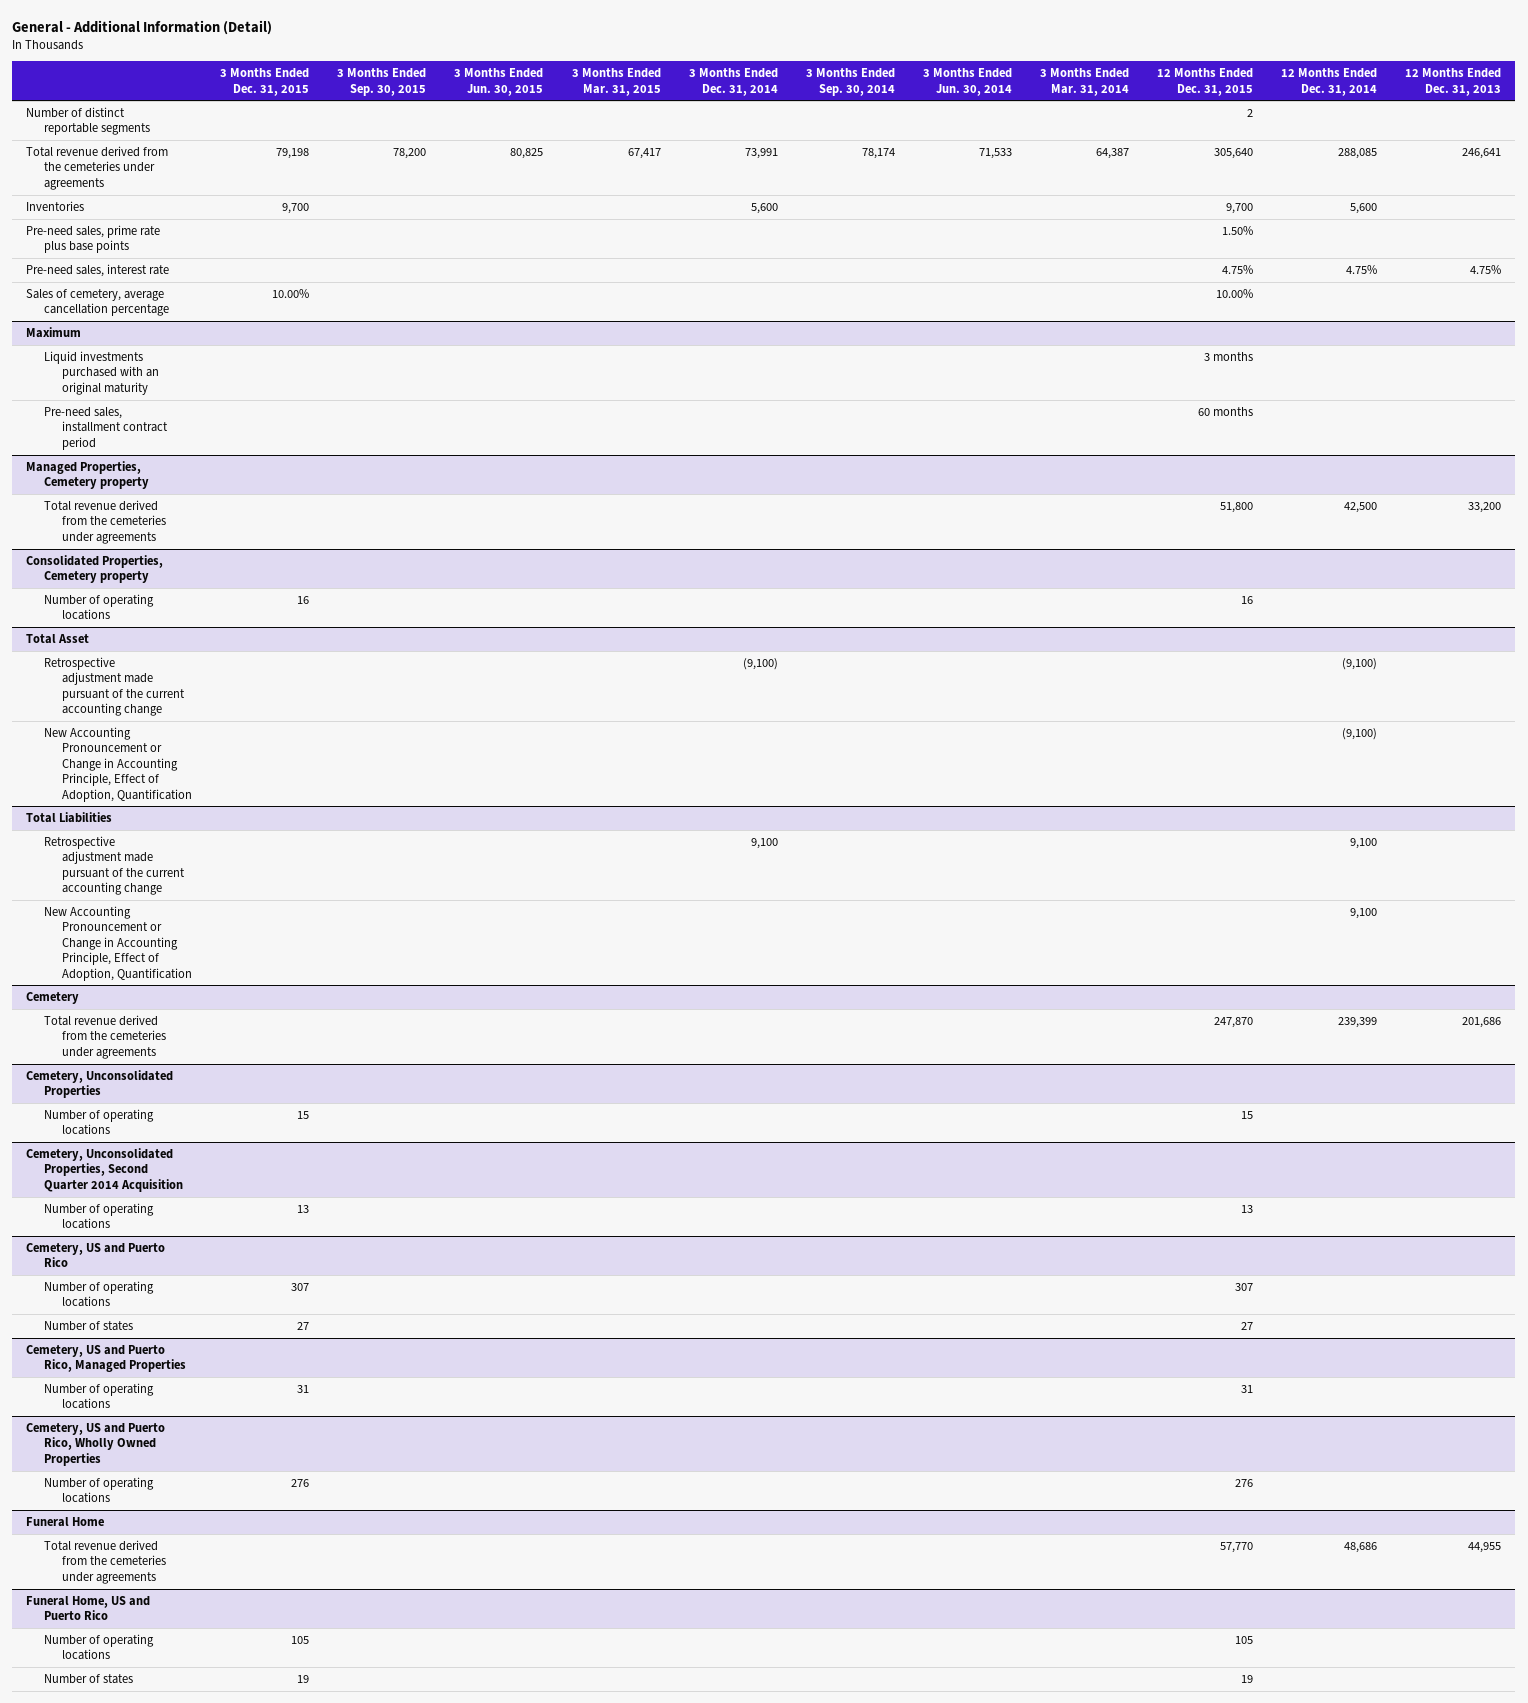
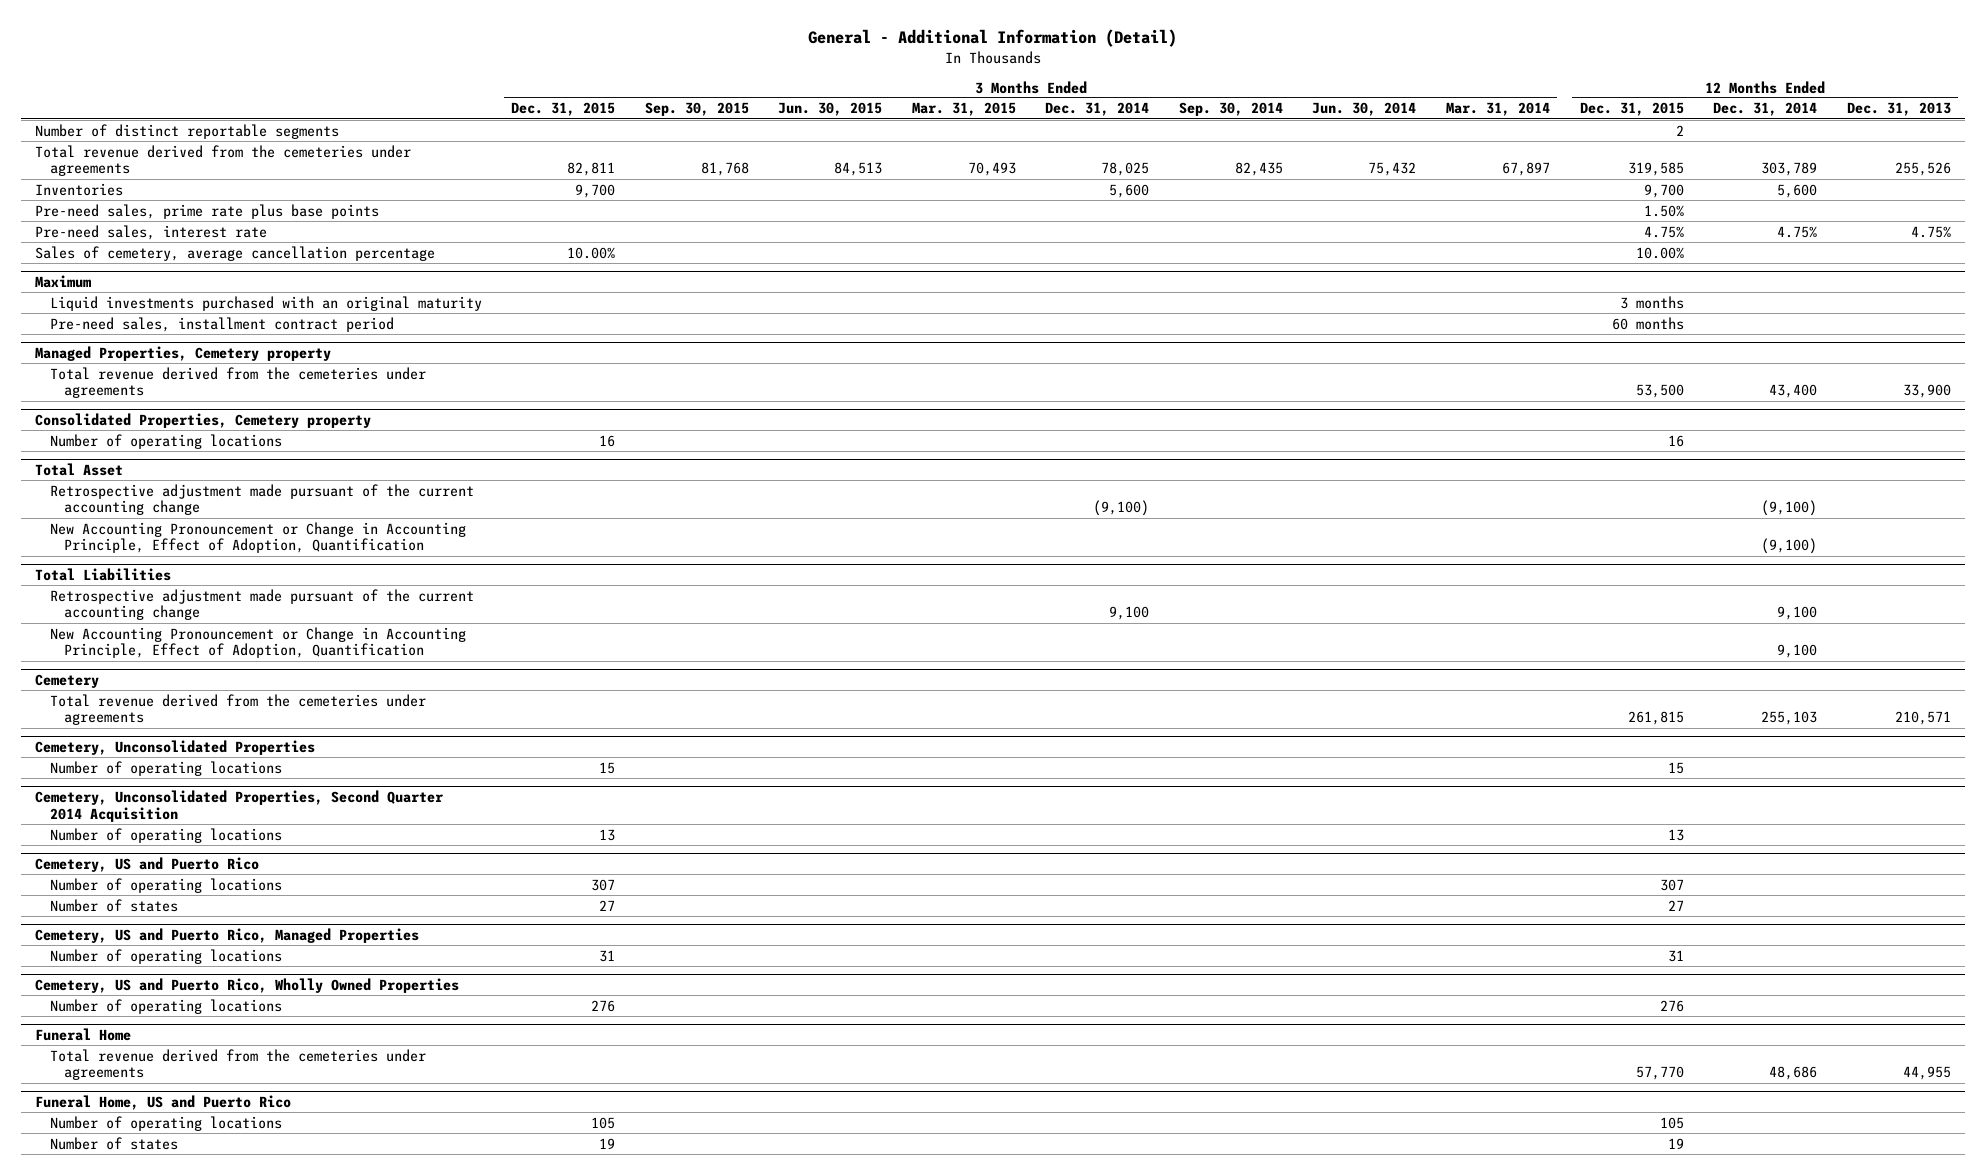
[276,147,310,159] 79,198 -> [567,162,616,177] 82,811
[393,147,427,159] 78,200 -> [700,162,749,177] 81,768
[510,147,544,159] 80,825 -> [834,162,883,177] 84,513
[627,147,661,159] 67,417 -> [967,162,1016,177] 70,493
[744,147,778,159] 73,991 -> [1101,162,1150,177] 78,025
[861,147,895,159] 78,174 -> [1234,162,1283,177] 82,435
[978,147,1012,159] 71,533 -> [1368,162,1417,177] 75,432
[1095,147,1129,159] 64,387 -> [1502,162,1551,177] 67,897
[1214,147,1254,159] 305,640 -> [1627,162,1684,177] 319,585
[1338,147,1378,159] 288,085 -> [1761,162,1818,177] 303,789
[1462,147,1502,159] 246,641 -> [1894,162,1951,177] 255,526
[1220,501,1254,513] 51,800 -> [1635,384,1684,399] 53,500
[1344,501,1378,513] 42,500 -> [1769,384,1818,399] 43,400
[1468,501,1502,513] 33,200 -> [1902,384,1951,399] 33,900
[1214,1016,1254,1028] 247,870 -> [1627,711,1684,726] 261,815
[1338,1016,1378,1028] 239,399 -> [1761,711,1818,726] 255,103
[1462,1016,1502,1028] 201,686 -> [1894,711,1951,726] 210,571

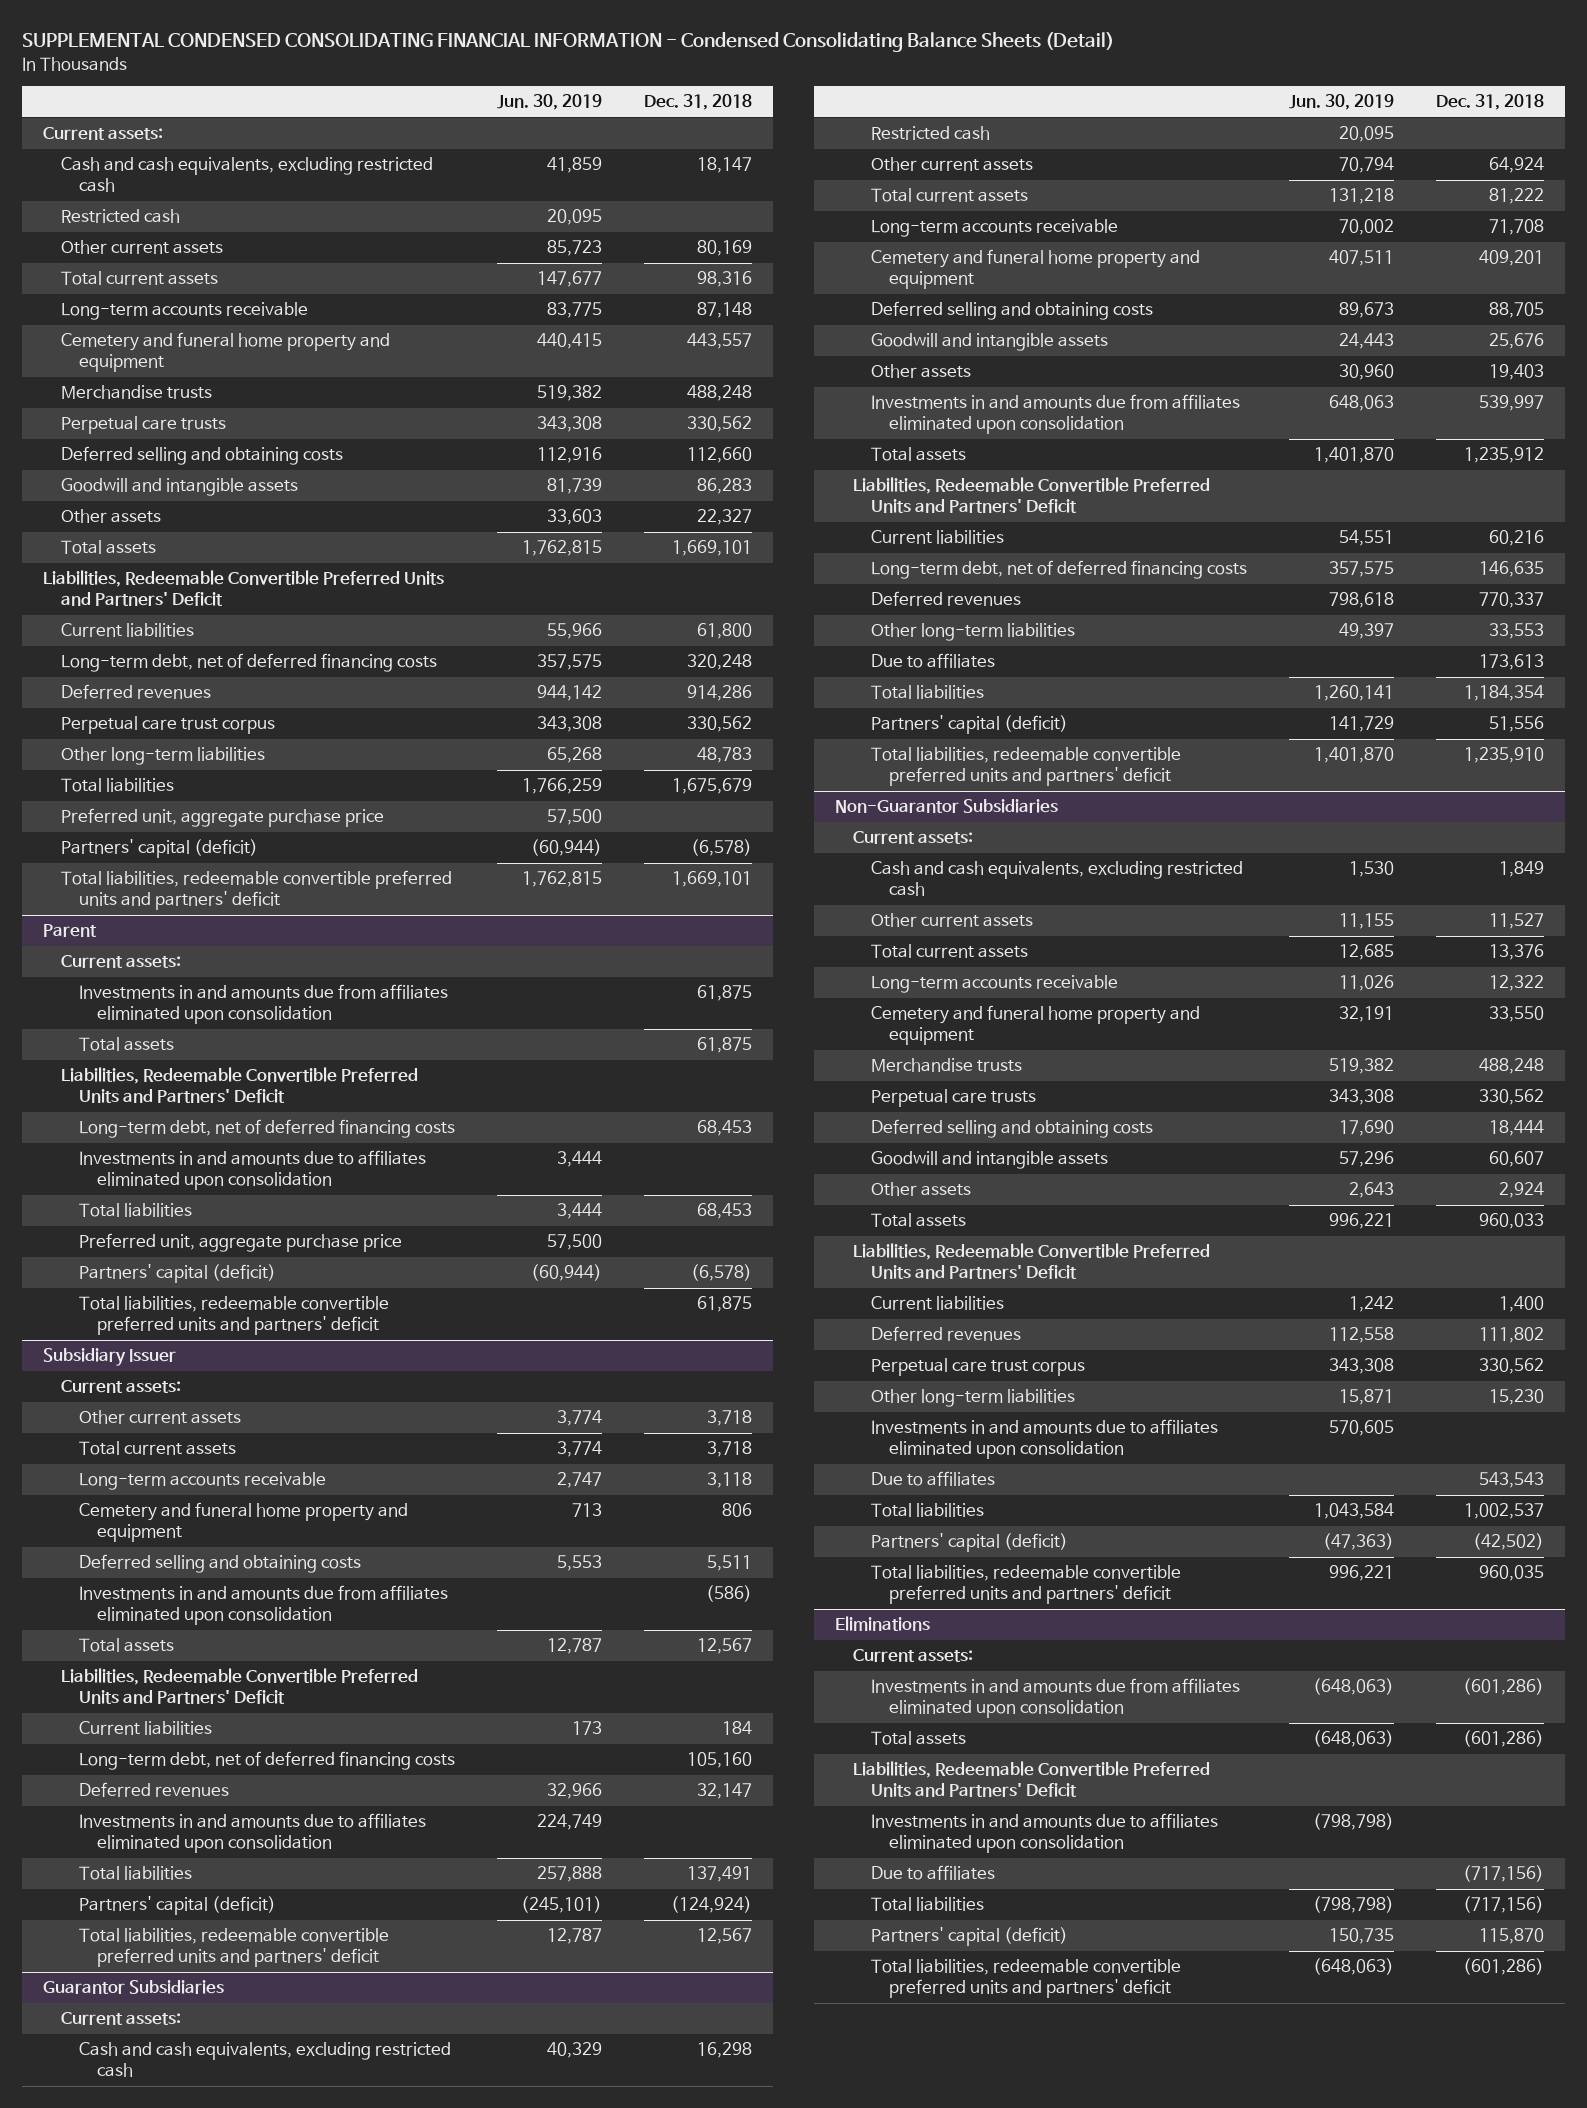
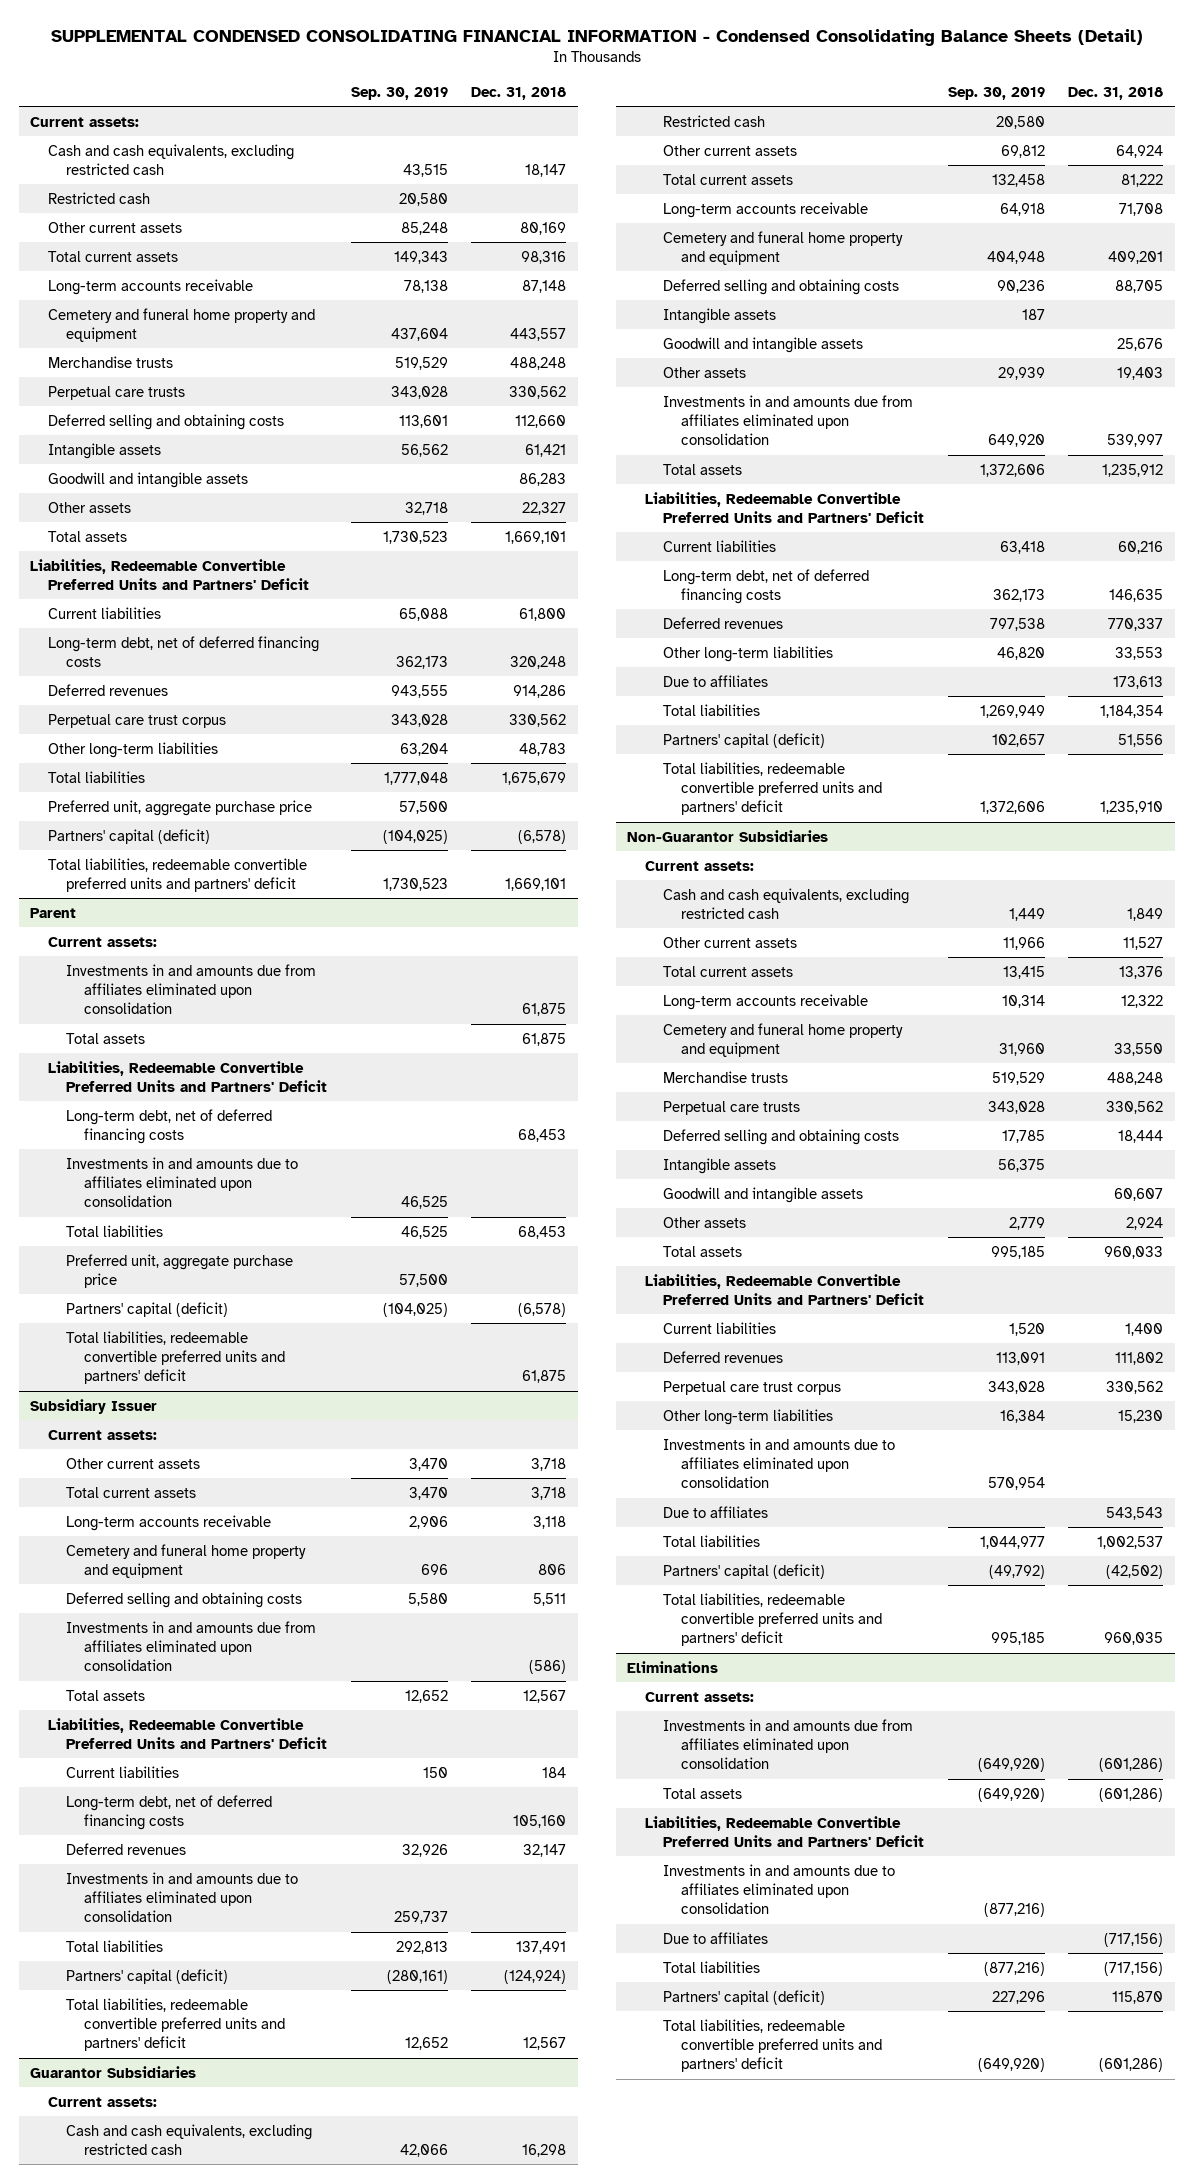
[496,94,602,111] Jun. 30, 2019 -> none
none -> [350,87,448,101] Sep. 30, 2019
none -> [48,442,162,459] Intangible assets
none -> [663,307,777,324] Intangible assets
none -> [663,1157,777,1174] Intangible assets

